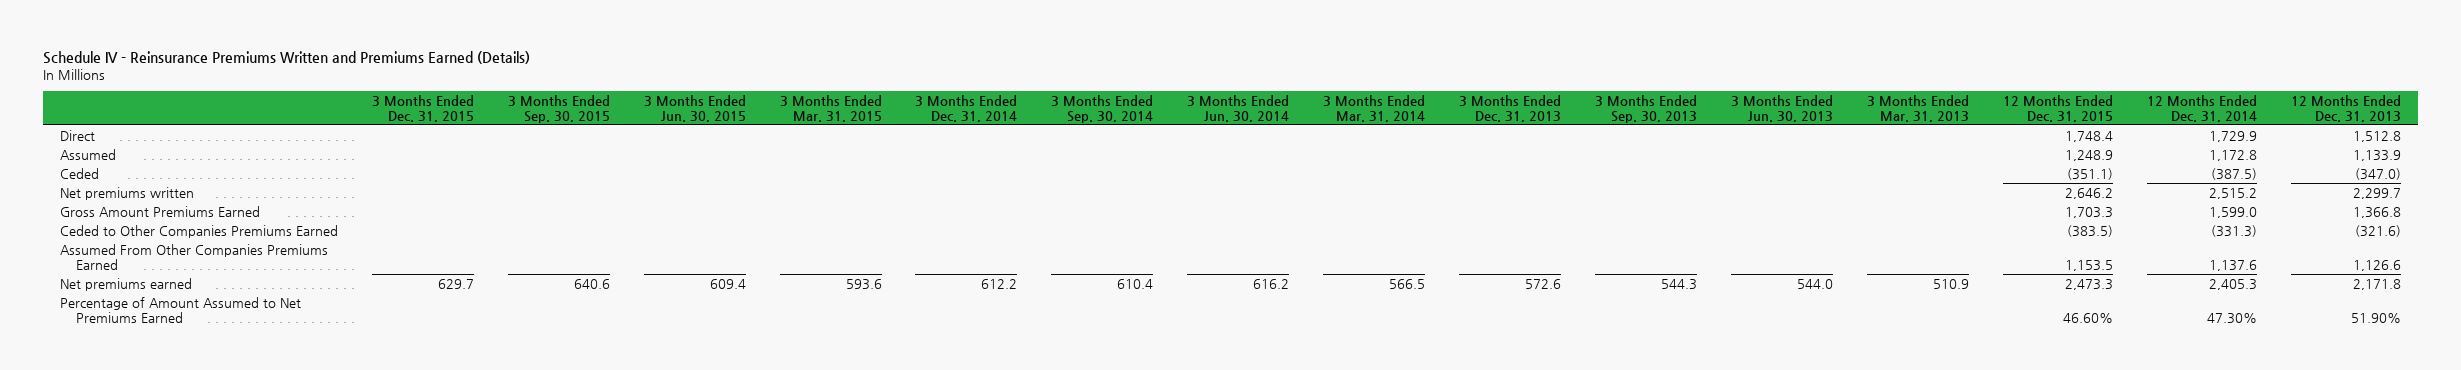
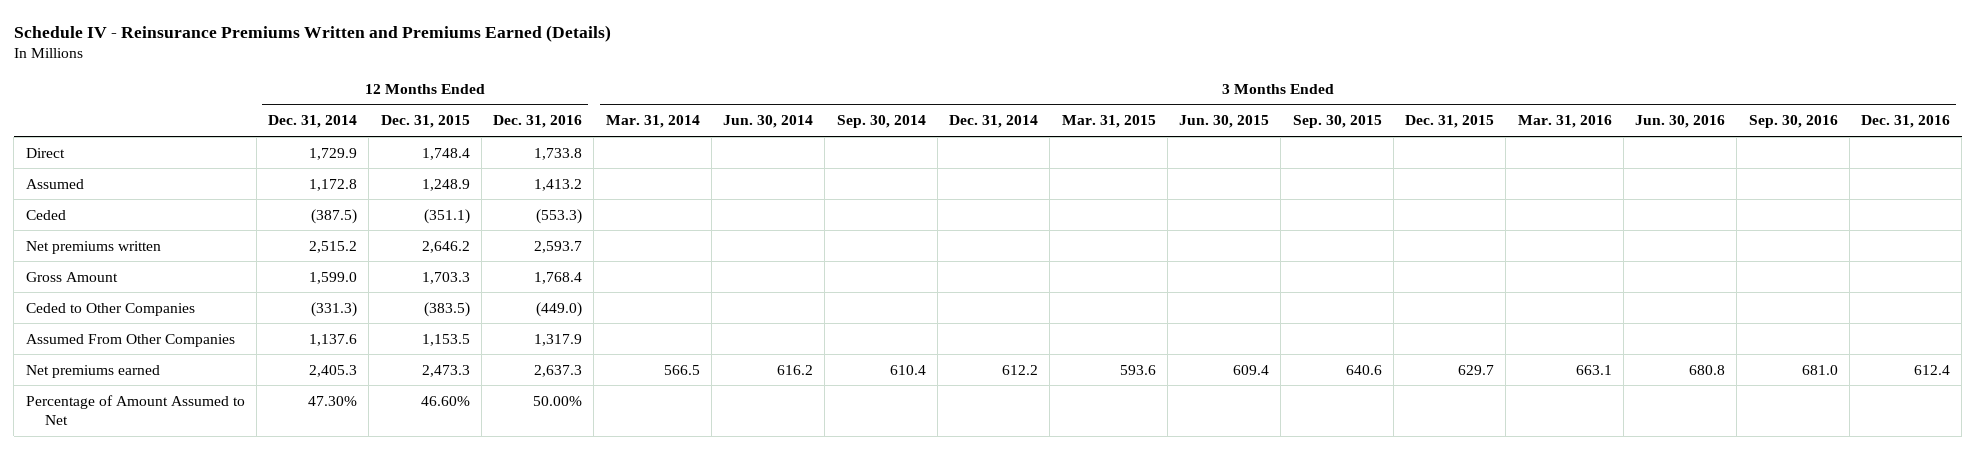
[1459,94,1562,122] 3 Months Ended Dec. 31, 2013 -> none
[1595,94,1698,123] 3 Months Ended Sep. 30, 2013 -> none
[1731,94,1834,122] 3 Months Ended Jun. 30, 2013 -> none
[1867,94,1970,122] 3 Months Ended Mar. 31, 2013 -> none
[2290,94,2401,122] 12 Months Ended Dec. 31, 2013 -> none
none -> [493,115,583,129] Dec. 31, 2016
none -> [1517,115,1612,129] Mar. 31, 2016
none -> [1635,115,1726,129] Jun. 30, 2016
none -> [1748,115,1838,129] Sep. 30, 2016
none -> [1861,115,1951,129] Dec. 31, 2016
[59,205,260,217] Gross Amount Premiums Earned -> [25,271,118,282] Gross Amount
[59,224,338,238] Ceded to Other Companies Premiums Earned -> [25,302,195,316] Ceded to Other Companies
[59,243,328,270] Assumed From Other Companies Premiums Earned -> [25,333,235,347] Assumed From Other Companies
[59,296,301,323] Percentage of Amount Assumed to Net Premiums Earned -> [25,394,245,426] Percentage of Amount Assumed to Net

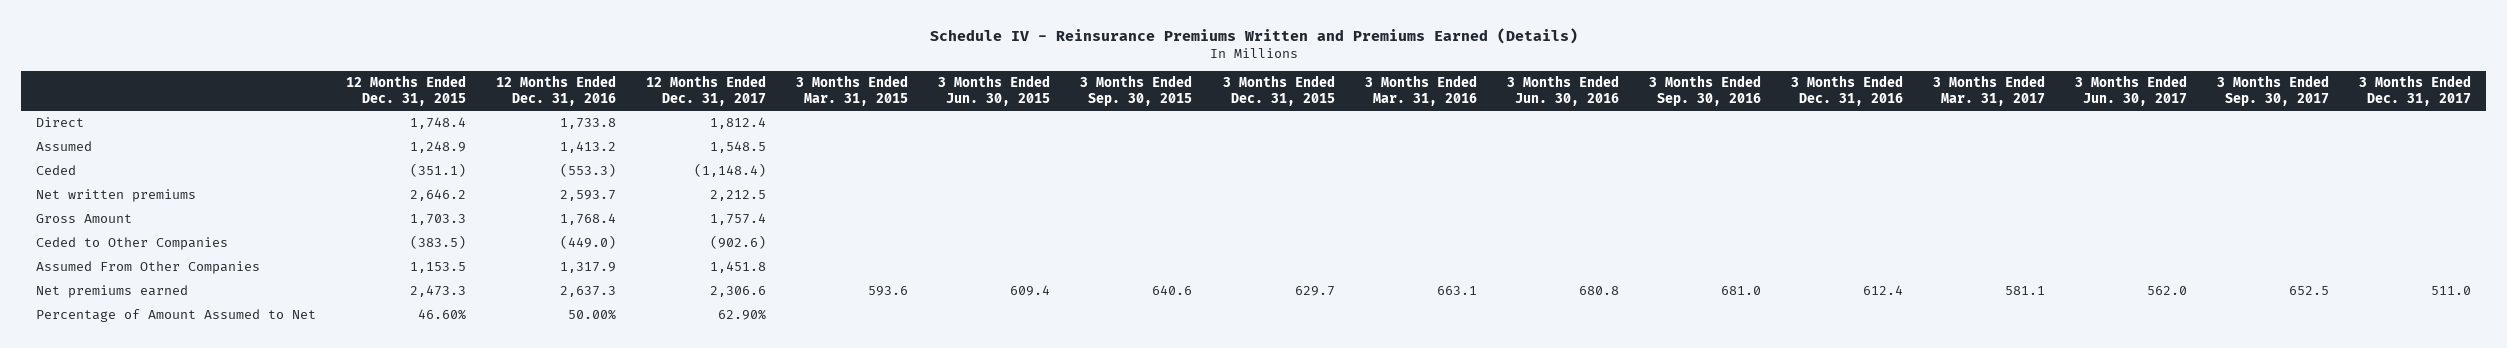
[268,115,358,129] Dec. 31, 2014 -> none
[605,115,700,129] Mar. 31, 2014 -> none
[723,115,814,129] Jun. 30, 2014 -> none
[836,115,926,129] Sep. 30, 2014 -> none
[949,115,1039,129] Dec. 31, 2014 -> none
none -> [646,75,767,106] 12 Months Ended Dec. 31, 2017
none -> [1932,75,2045,106] 3 Months Ended Mar. 31, 2017
none -> [2074,75,2187,106] 3 Months Ended Jun. 30, 2017
none -> [2216,75,2329,106] 3 Months Ended Sep. 30, 2017
none -> [2358,75,2471,106] 3 Months Ended Dec. 31, 2017
[25,240,161,254] Net premiums written -> [36,189,197,203] Net written premiums

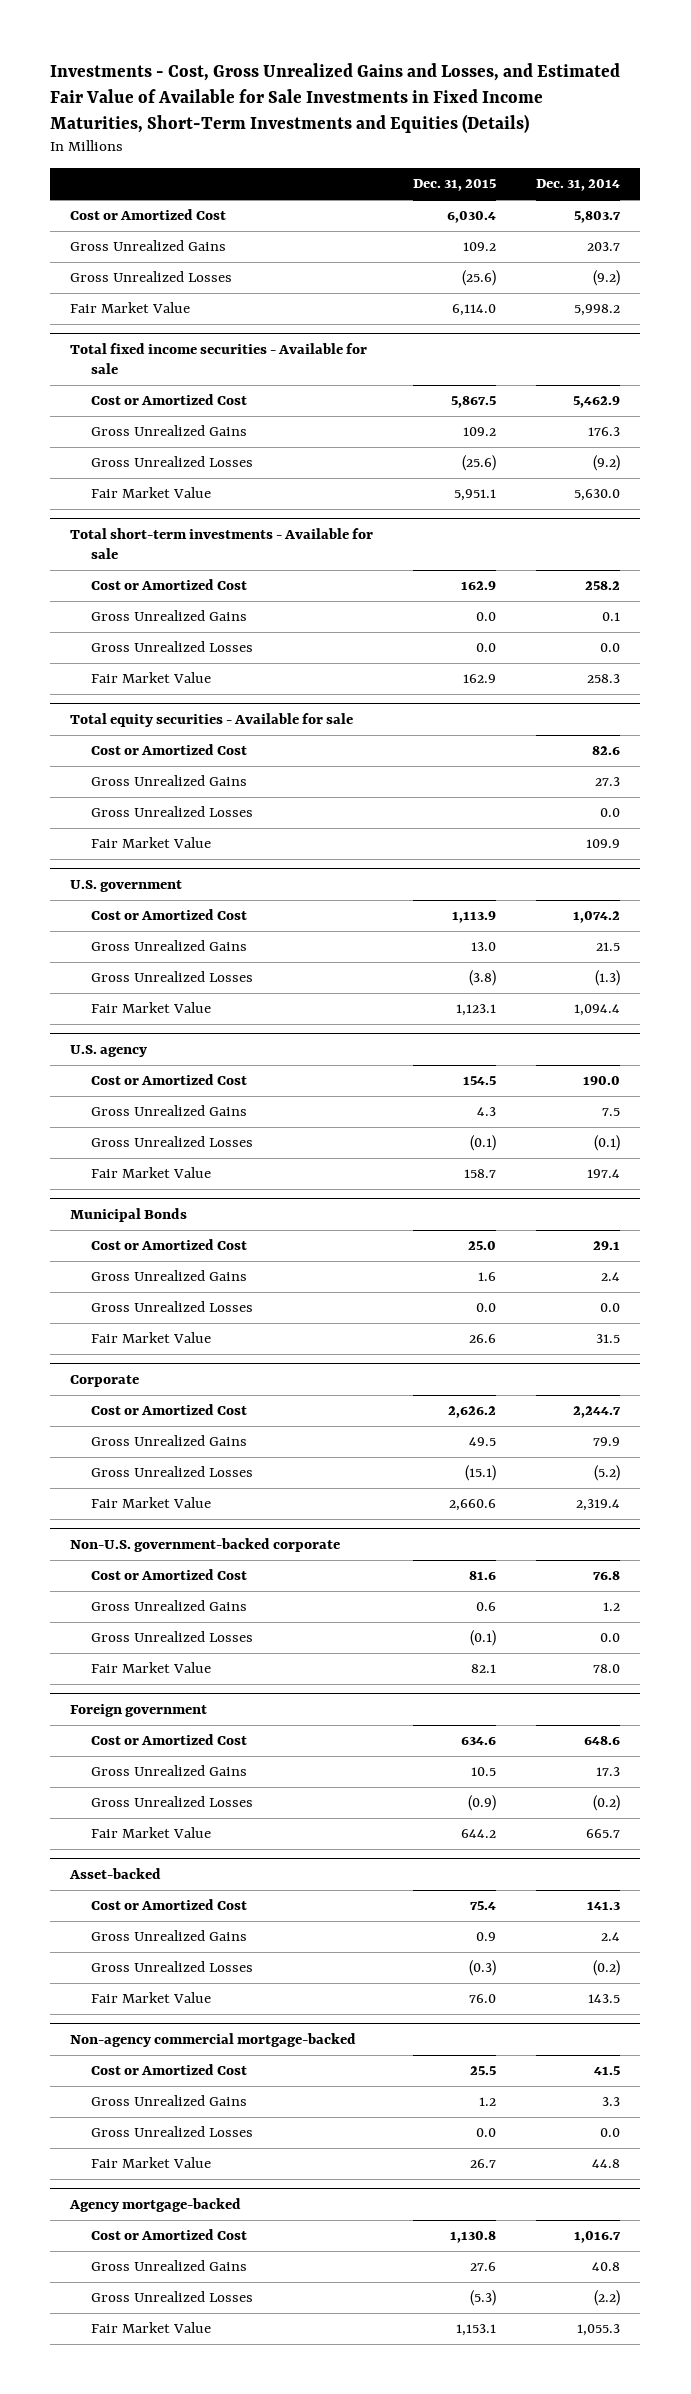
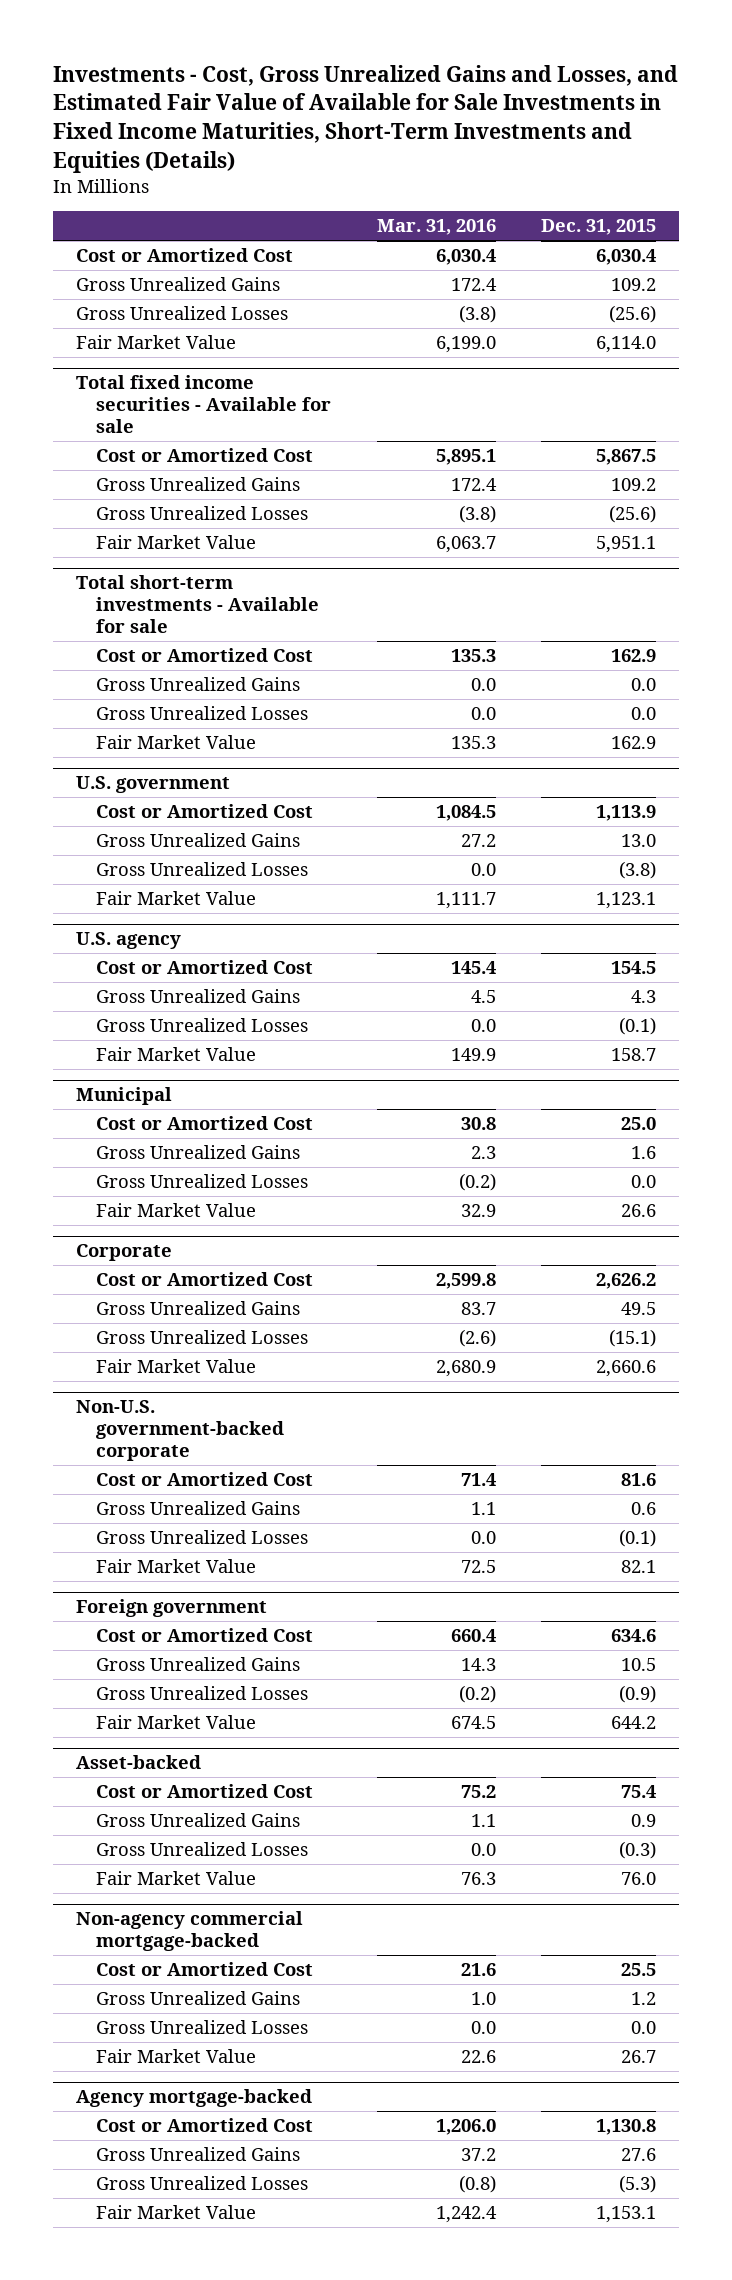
[536,179,621,192] Dec. 31, 2014 -> none
none -> [376,219,496,236] Mar. 31, 2016
[70,713,354,728] Total equity securities - Available for sale -> none
[90,744,247,756] Cost or Amortized Cost -> none
[90,775,247,787] Gross Unrealized Gains -> none
[90,806,253,818] Gross Unrealized Losses -> none
[90,837,211,849] Fair Market Value -> none
[70,1208,188,1223] Municipal Bonds -> [75,1087,172,1106] Municipal

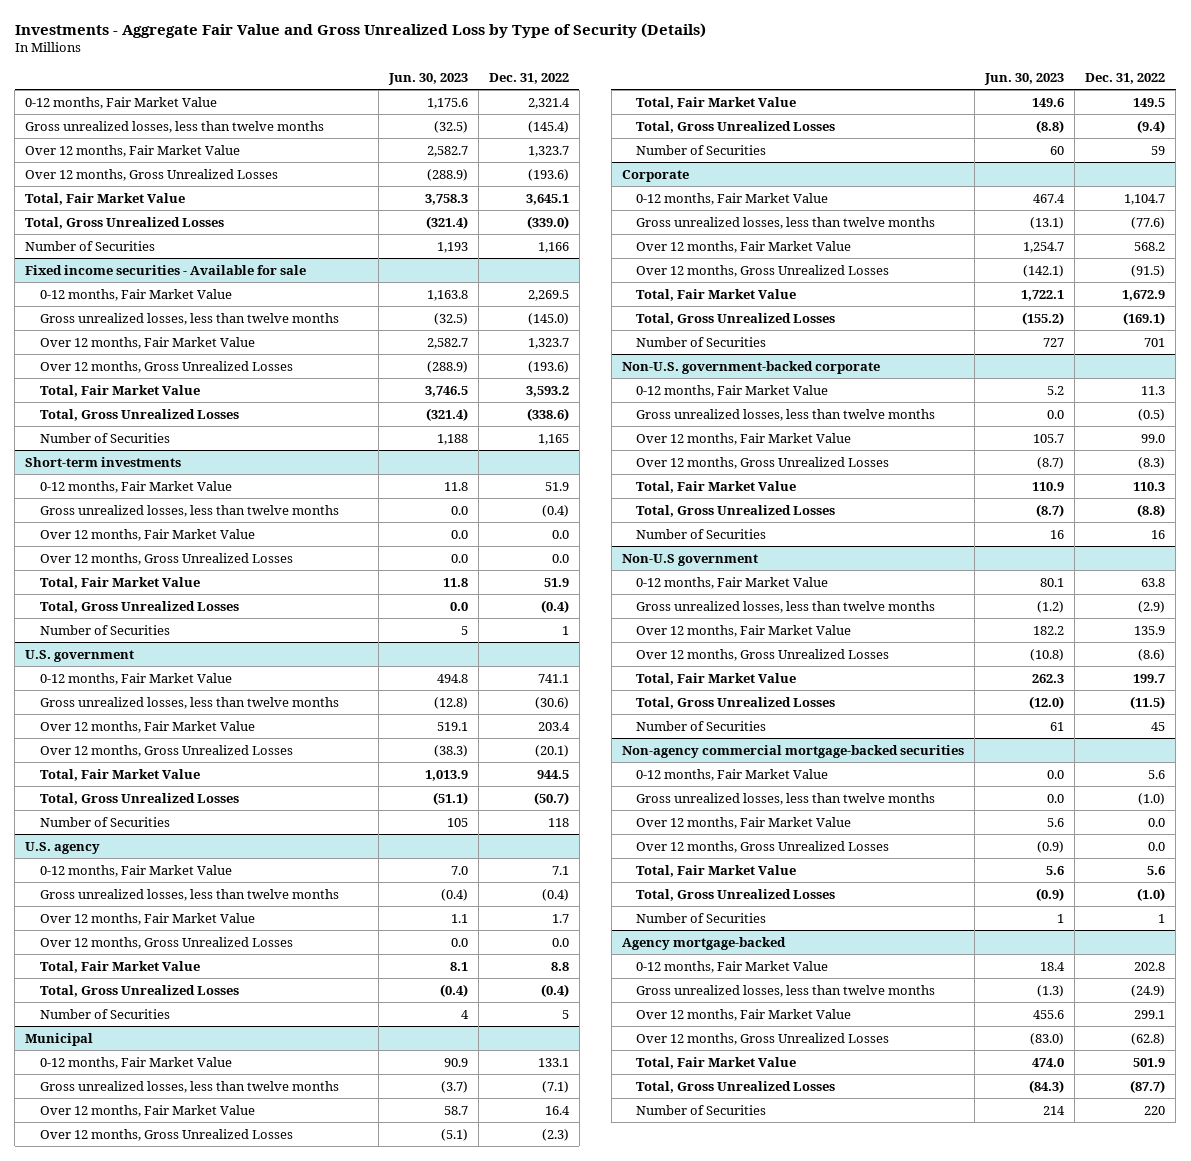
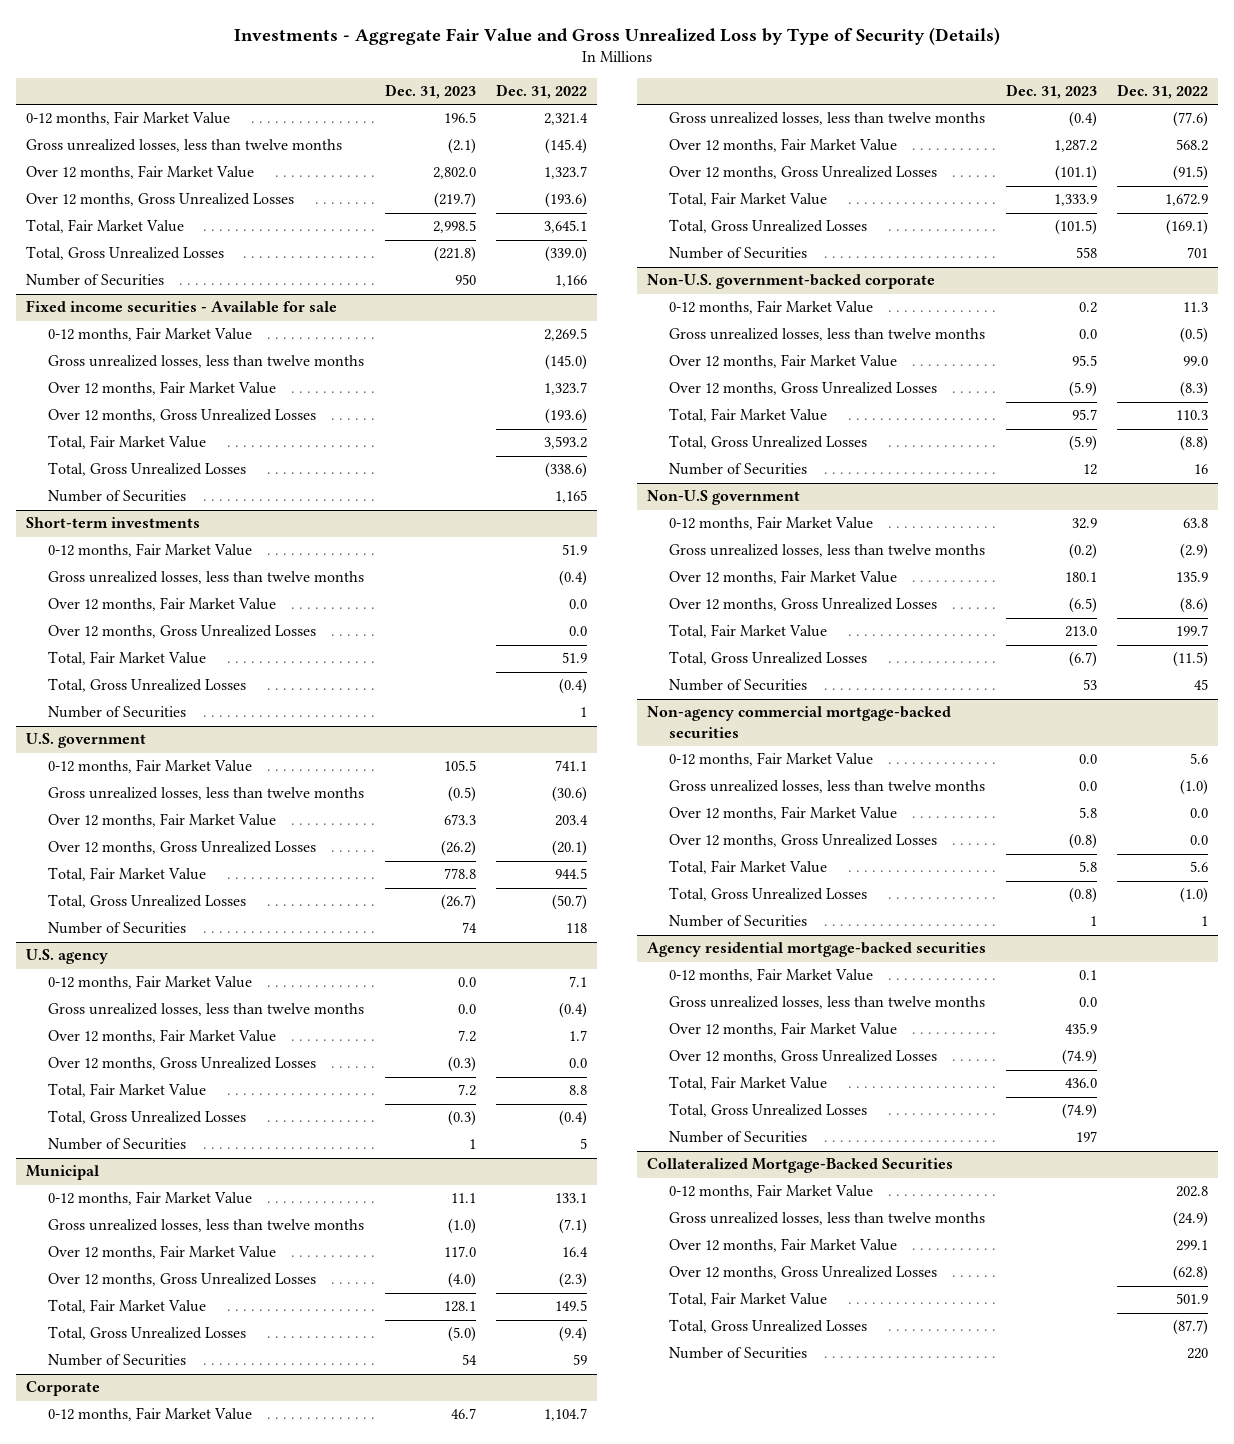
[387,72,468,85] Jun. 30, 2023 -> none
none -> [385,84,477,100] Dec. 31, 2023
none -> [646,942,986,958] Agency residential mortgage-backed securities
none -> [668,968,873,983] 0-12 months, Fair Market Value
none -> [668,996,985,1010] Gross unrealized losses, less than twelve months
none -> [668,1022,897,1037] Over 12 months, Fair Market Value
none -> [668,1050,937,1064] Over 12 months, Gross Unrealized Losses
none -> [668,1076,827,1091] Total, Fair Market Value
none -> [668,1103,867,1118] Total, Gross Unrealized Losses
none -> [668,1131,807,1144] Number of Securities
[622,936,787,950] Agency mortgage-backed -> [646,1158,953,1174] Collateralized Mortgage-Backed Securities

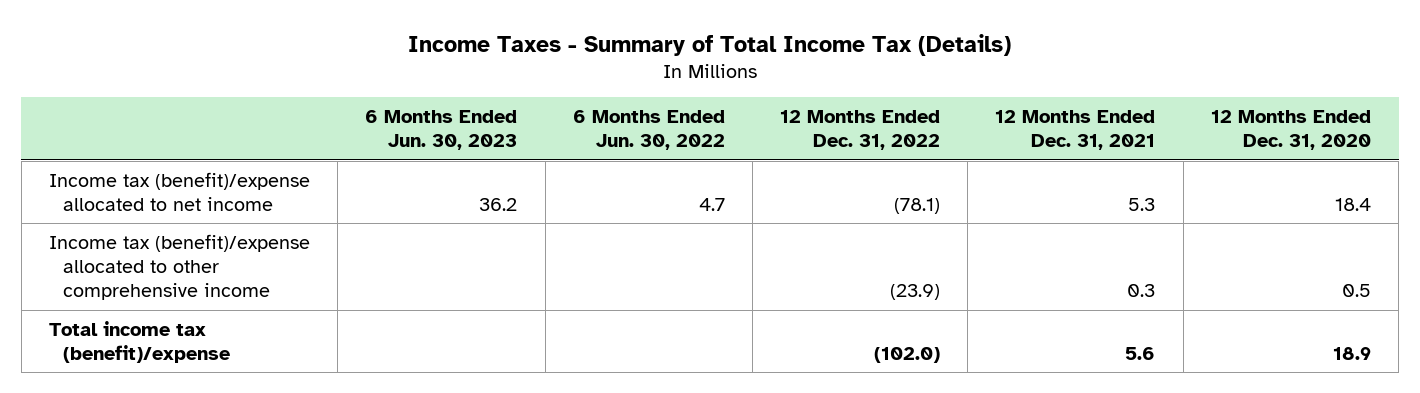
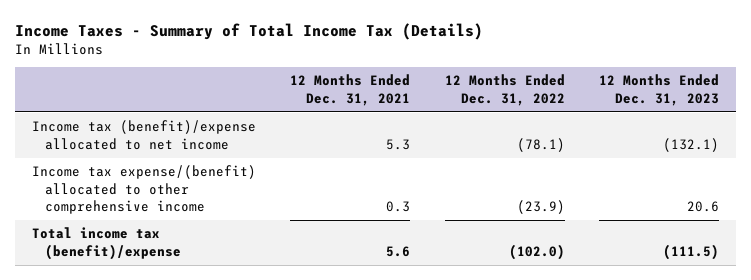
[365,109,518,151] 6 Months Ended Jun. 30, 2023 -> none
[572,109,725,151] 6 Months Ended Jun. 30, 2022 -> none
[1210,109,1371,151] 12 Months Ended Dec. 31, 2020 -> none
none -> [599,74,720,106] 12 Months Ended Dec. 31, 2023
[48,233,310,301] Income tax (benefit)/expense allocated to other comprehensive income -> [31,165,256,214] Income tax expense/(benefit) allocated to other comprehensive income

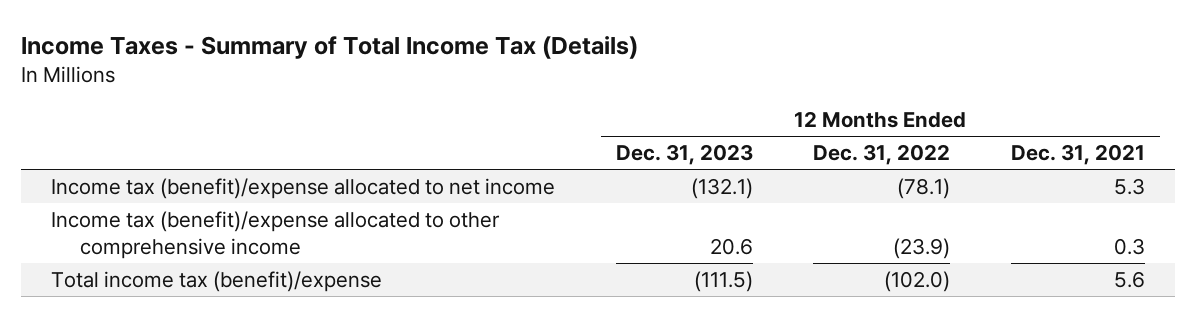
[31,165,256,214] Income tax expense/(benefit) allocated to other comprehensive income -> [51,210,501,259] Income tax (benefit)/expense allocated to other comprehensive income

